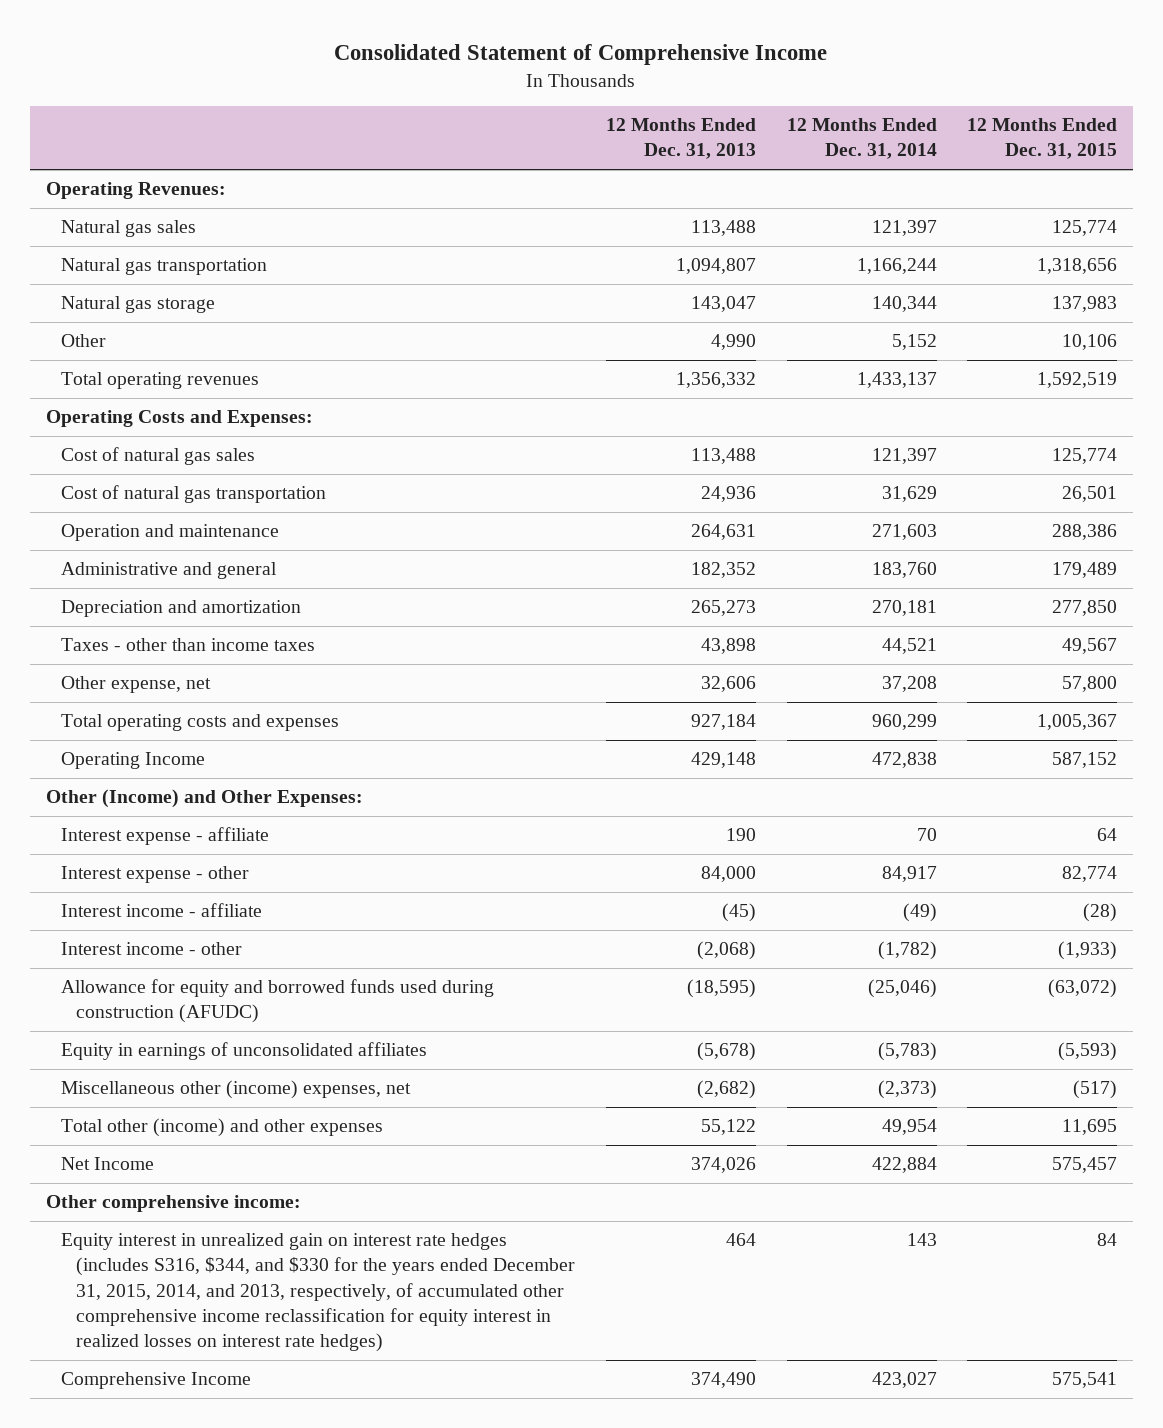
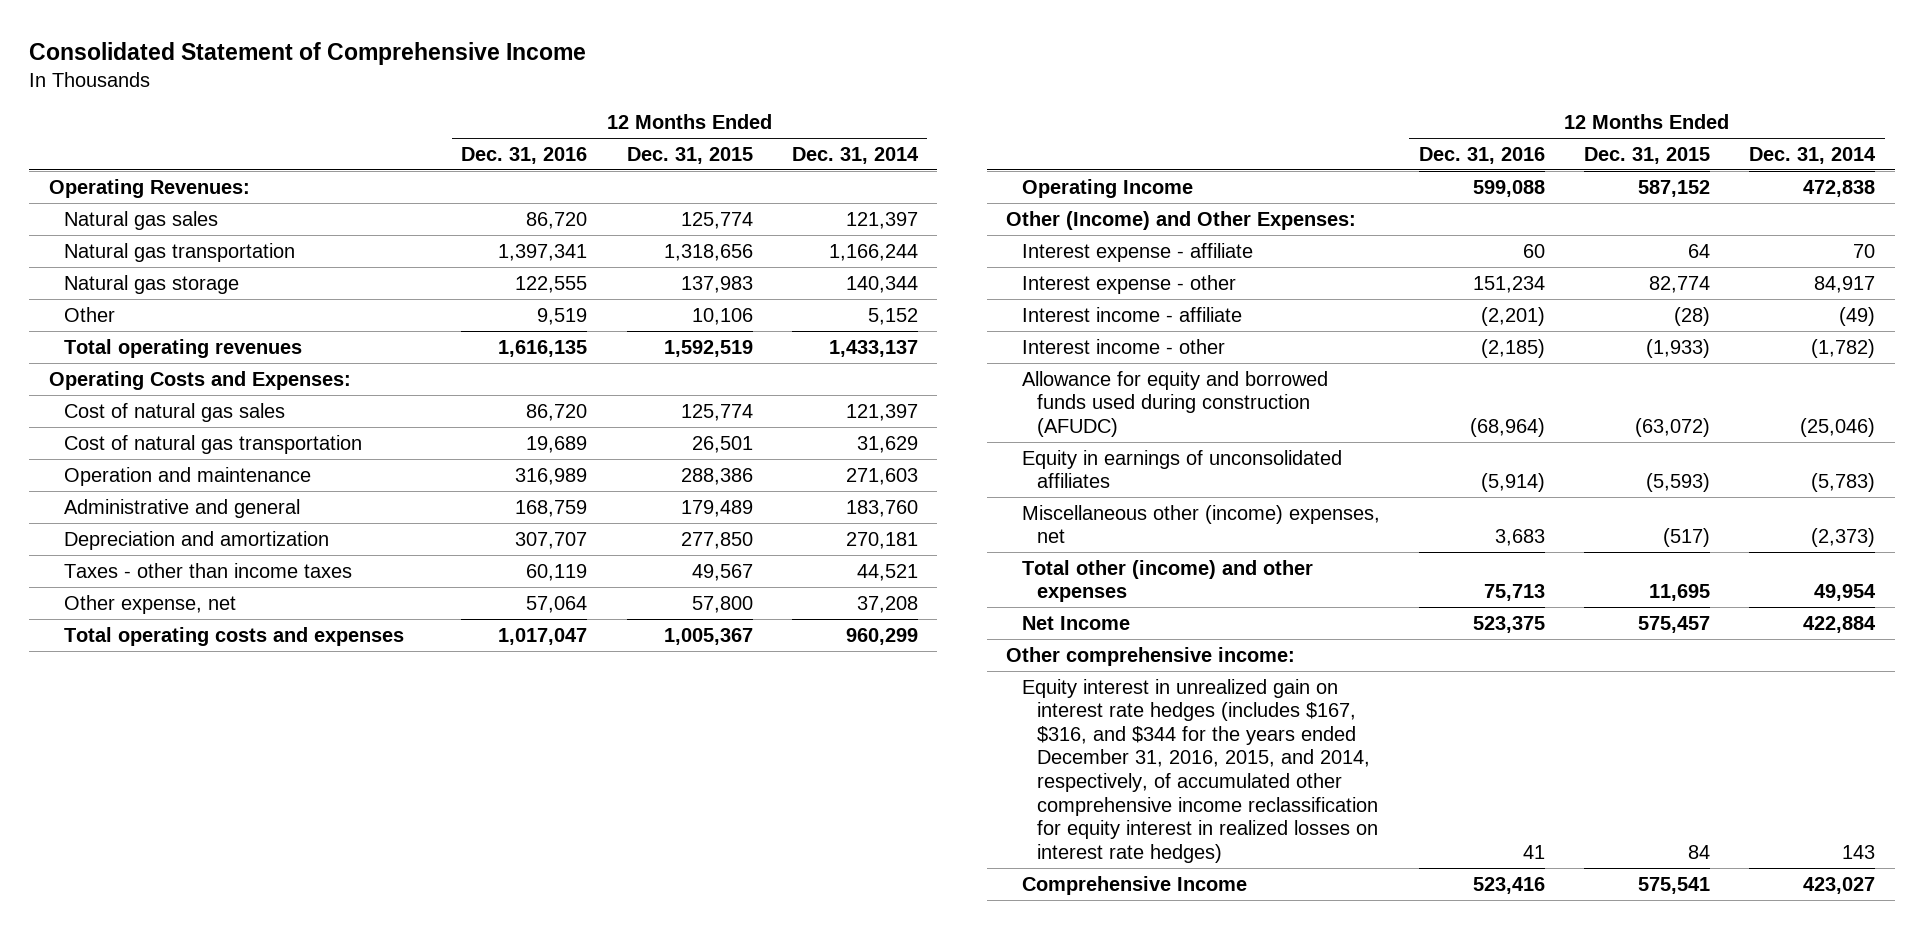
[605,118,756,160] 12 Months Ended Dec. 31, 2013 -> none
none -> [461,146,588,164] Dec. 31, 2016
[60,1233,576,1352] Equity interest in unrealized gain on interest rate hedges (includes S316, $344, and $330 for the years ended December 31, 2015, 2014, and 2013, respectively, of accumulated other comprehensive income reclassification for equity interest in realized losses on interest rate hedges) -> [1021,678,1379,863] Equity interest in unrealized gain on interest rate hedges (includes $167, $316, and $344 for the years ended December 31, 2016, 2015, and 2014, respectively, of accumulated other comprehensive income reclassification for equity interest in realized losses on interest rate hedges)

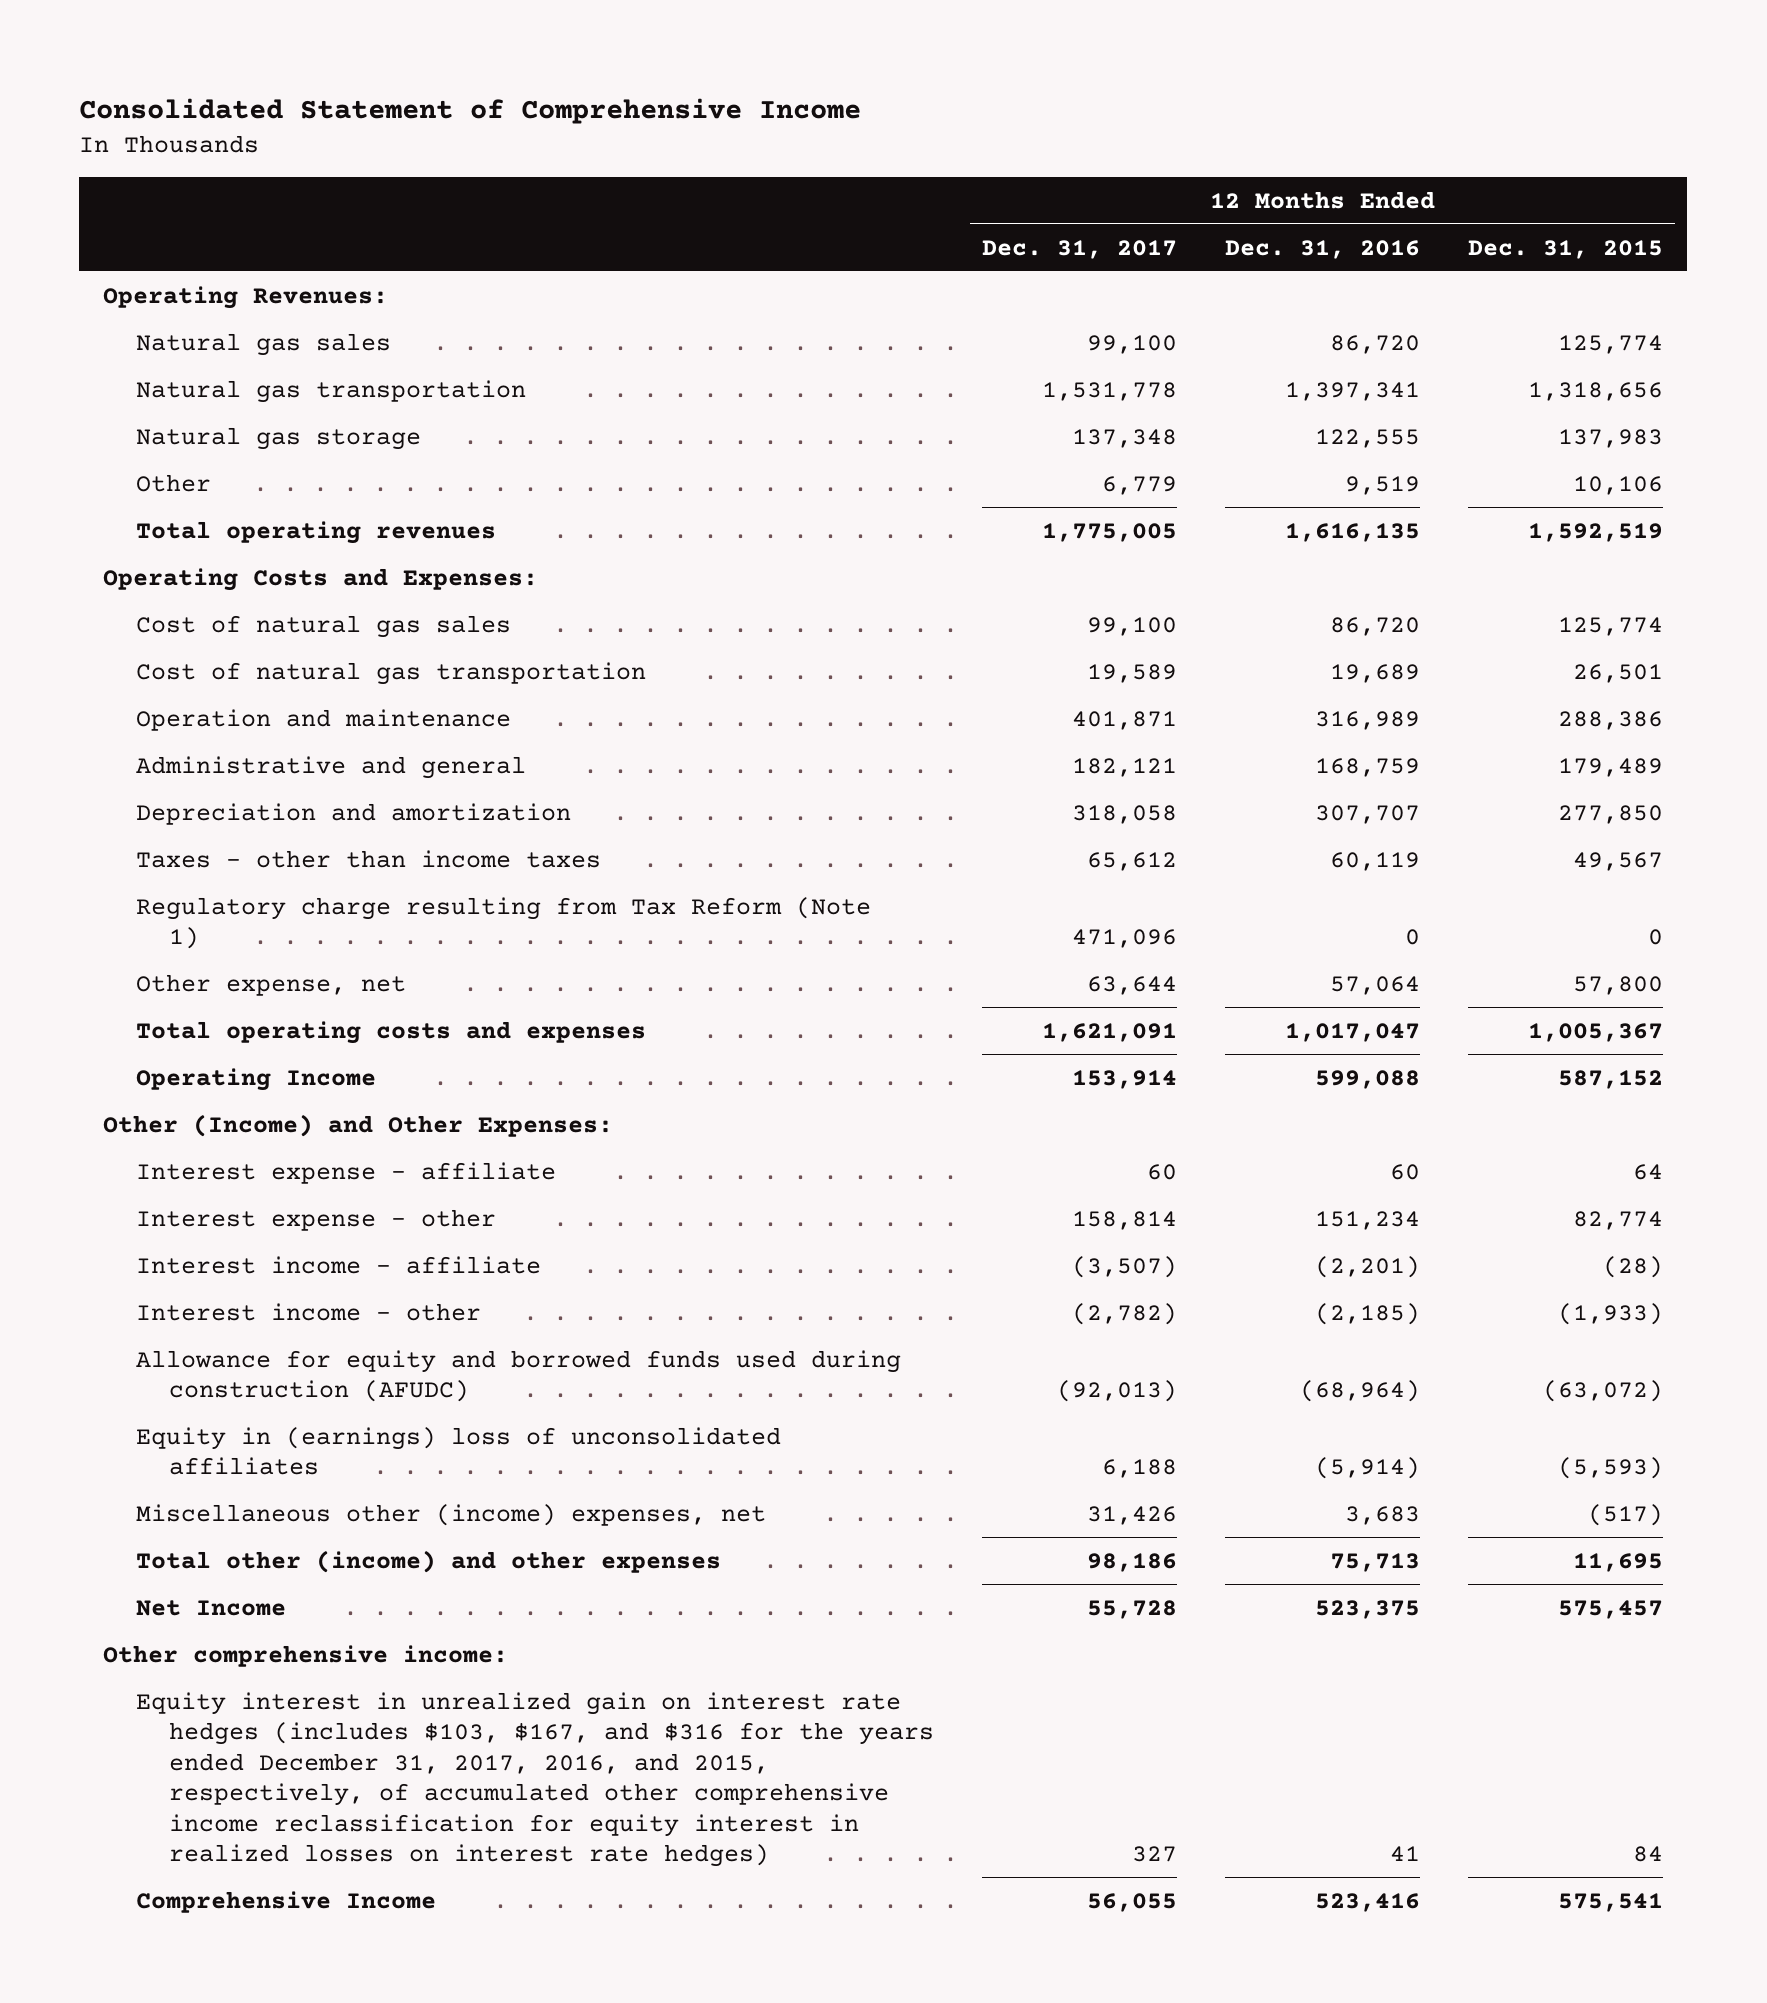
[791,146,919,164] Dec. 31, 2014 -> none
none -> [981,239,1177,259] Dec. 31, 2017
none -> [136,896,872,950] Regulatory charge resulting from Tax Reform (Note 1)
[1021,449,1342,489] Equity in earnings of unconsolidated affiliates -> [136,1426,782,1476] Equity in (earnings) loss of unconsolidated affiliates
[1021,678,1379,863] Equity interest in unrealized gain on interest rate hedges (includes $167, $316, and $344 for the years ended December 31, 2016, 2015, and 2014, respectively, of accumulated other comprehensive income reclassification for equity interest in realized losses on interest rate hedges) -> [136,1691,934,1868] Equity interest in unrealized gain on interest rate hedges (includes $103, $167, and $316 for the years ended December 31, 2017, 2016, and 2015, respectively, of accumulated other comprehensive income reclassification for equity interest in realized losses on interest rate hedges)

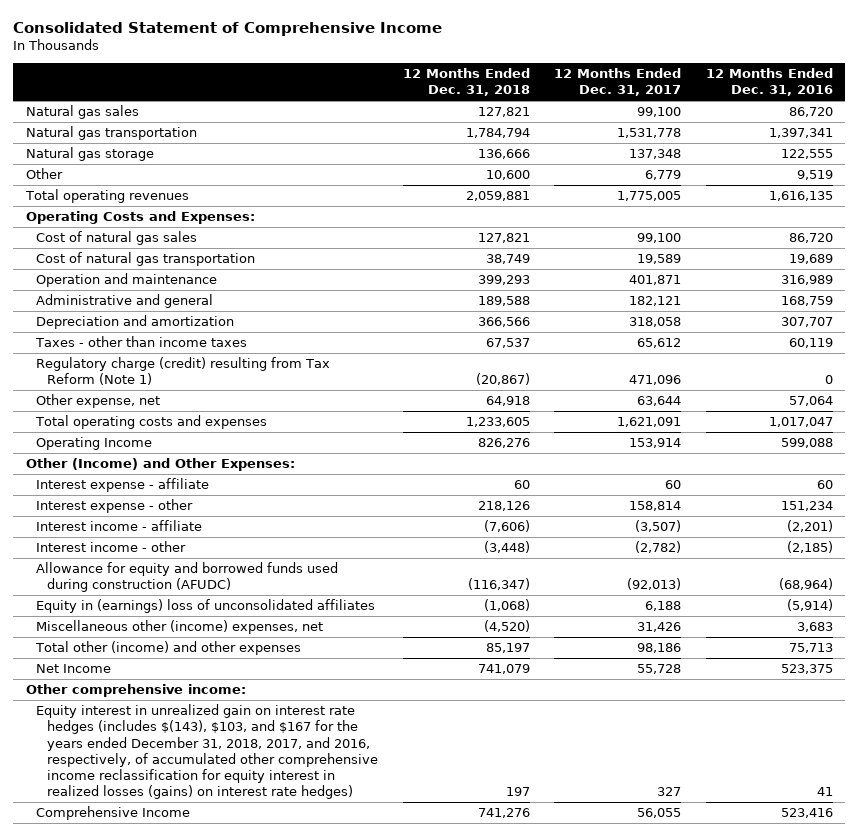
[1468,239,1664,259] Dec. 31, 2015 -> none
none -> [402,68,530,97] 12 Months Ended Dec. 31, 2018
[103,285,389,309] Operating Revenues: -> none
[136,896,872,950] Regulatory charge resulting from Tax Reform (Note 1) -> [36,357,331,386] Regulatory charge (credit) resulting from Tax Reform (Note 1)
[136,1691,934,1868] Equity interest in unrealized gain on interest rate hedges (includes $103, $167, and $316 for the years ended December 31, 2017, 2016, and 2015, respectively, of accumulated other comprehensive income reclassification for equity interest in realized losses on interest rate hedges) -> [36,704,379,800] Equity interest in unrealized gain on interest rate hedges (includes $(143), $103, and $167 for the years ended December 31, 2018, 2017, and 2016, respectively, of accumulated other comprehensive income reclassification for equity interest in realized losses (gains) on interest rate hedges)

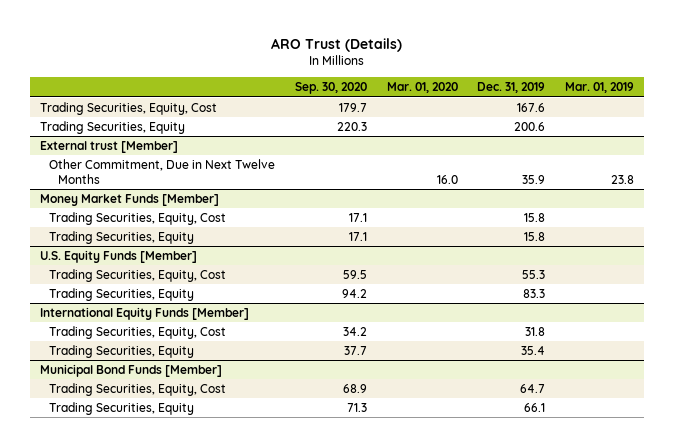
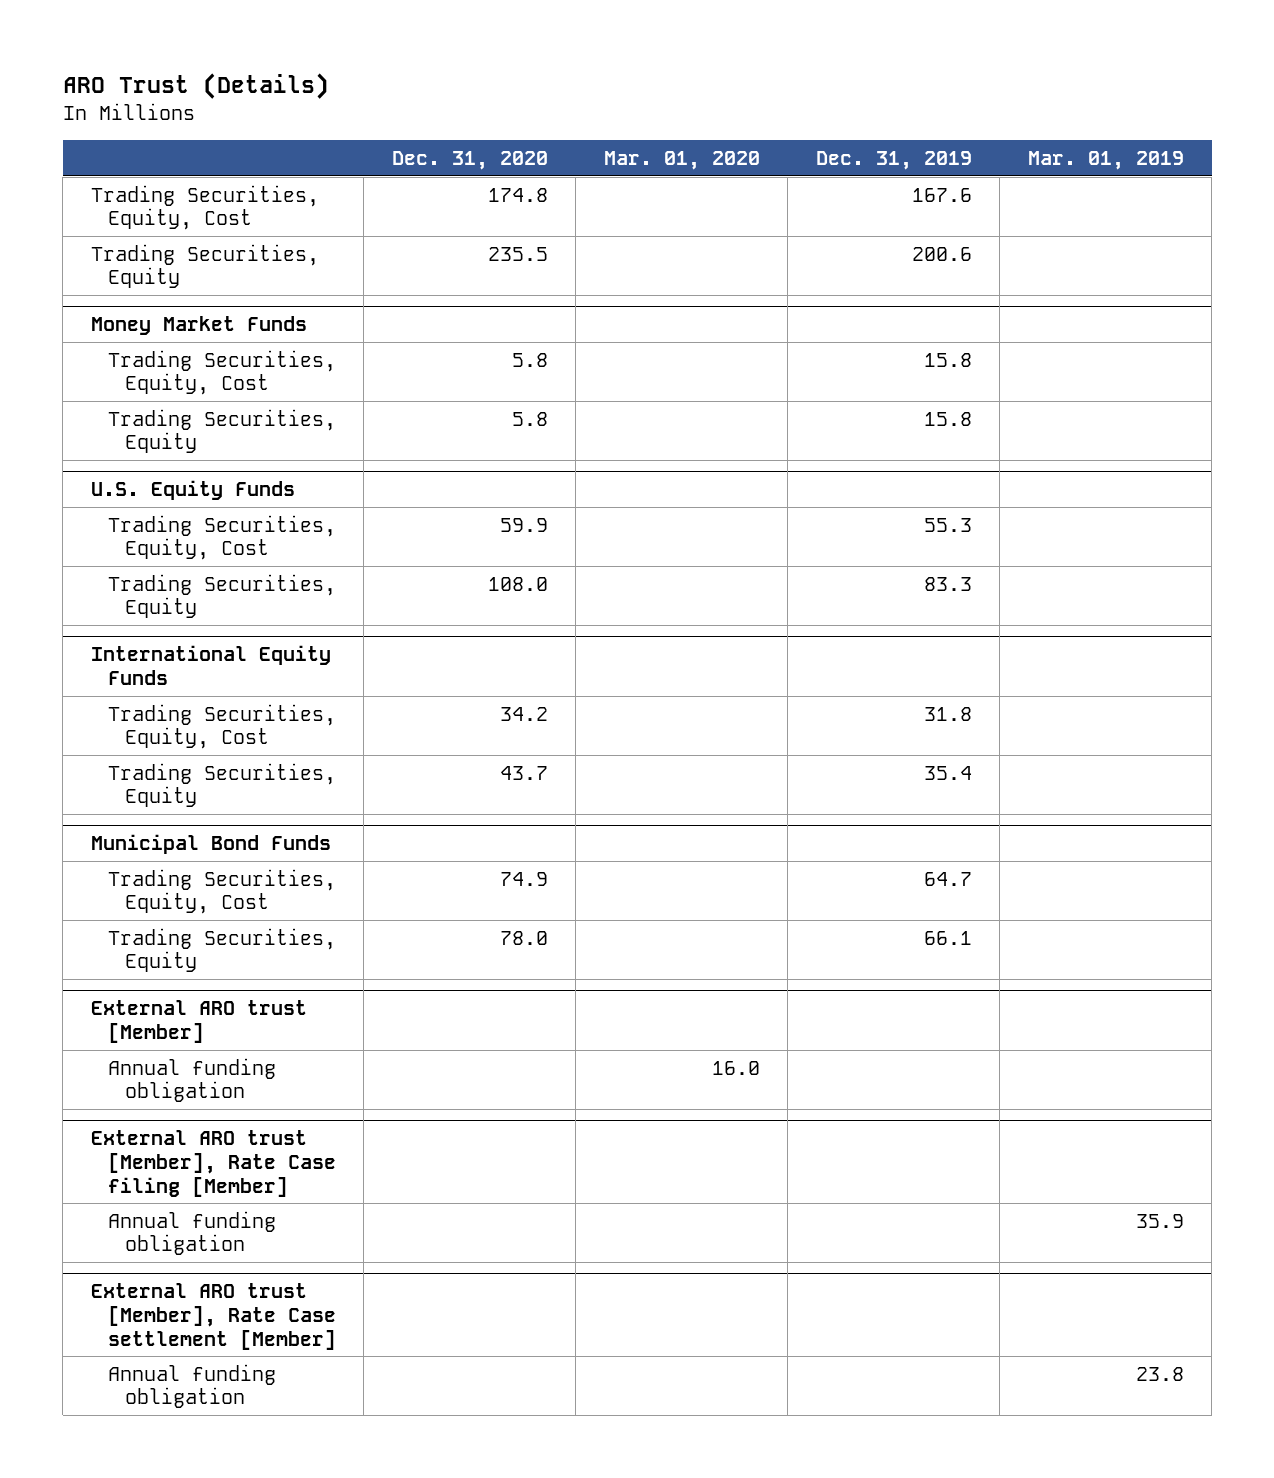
[294,82,367,95] Sep. 30, 2020 -> none
none -> [391,151,548,171] Dec. 31, 2020
[40,140,179,153] External trust [Member] -> none
[49,158,276,184] Other Commitment, Due in Next Twelve Months -> none
[40,193,220,206] Money Market Funds [Member] -> [90,316,307,336] Money Market Funds
[40,249,198,263] U.S. Equity Funds [Member] -> [90,480,295,501] U.S. Equity Funds
[40,306,250,320] International Equity Funds [Member] -> [90,645,331,686] International Equity Funds
[40,363,223,377] Municipal Bond Funds [Member] -> [90,834,331,855] Municipal Bond Funds
none -> [90,1000,307,1044] External ARO trust [Member]
none -> [107,1057,276,1103] Annual funding obligation
none -> [90,1130,336,1197] External ARO trust [Member], Rate Case filing [Member]
none -> [107,1210,276,1256] Annual funding obligation
none -> [90,1283,336,1350] External ARO trust [Member], Rate Case settlement [Member]
none -> [107,1363,276,1409] Annual funding obligation

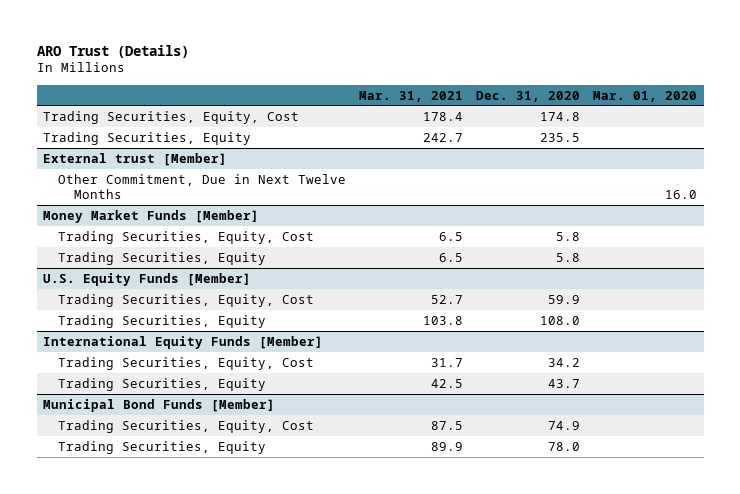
[815,151,972,171] Dec. 31, 2019 -> none
[1027,151,1184,171] Mar. 01, 2019 -> none
none -> [359,90,464,102] Mar. 31, 2021
none -> [43,152,228,166] External trust [Member]
none -> [58,173,347,200] Other Commitment, Due in Next Twelve Months
[90,316,307,336] Money Market Funds -> [43,209,260,223] Money Market Funds [Member]
[90,480,295,501] U.S. Equity Funds -> [43,272,252,286] U.S. Equity Funds [Member]
[90,645,331,686] International Equity Funds -> [43,335,324,349] International Equity Funds [Member]
[90,834,331,855] Municipal Bond Funds -> [43,398,276,412] Municipal Bond Funds [Member]
[90,1000,307,1044] External ARO trust [Member] -> none
[107,1057,276,1103] Annual funding obligation -> none
[90,1130,336,1197] External ARO trust [Member], Rate Case filing [Member] -> none
[107,1210,276,1256] Annual funding obligation -> none
[90,1283,336,1350] External ARO trust [Member], Rate Case settlement [Member] -> none
[107,1363,276,1409] Annual funding obligation -> none

